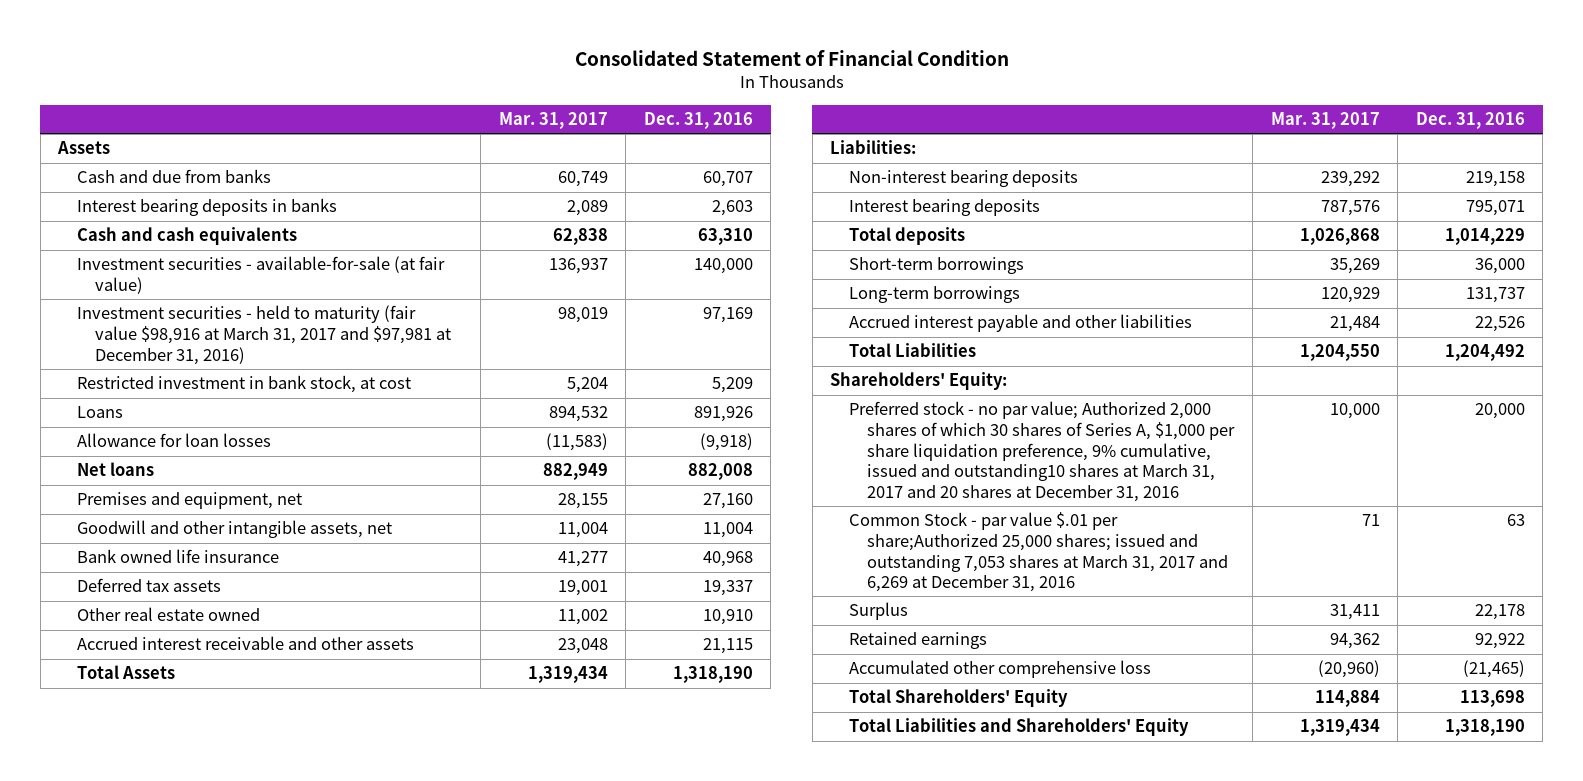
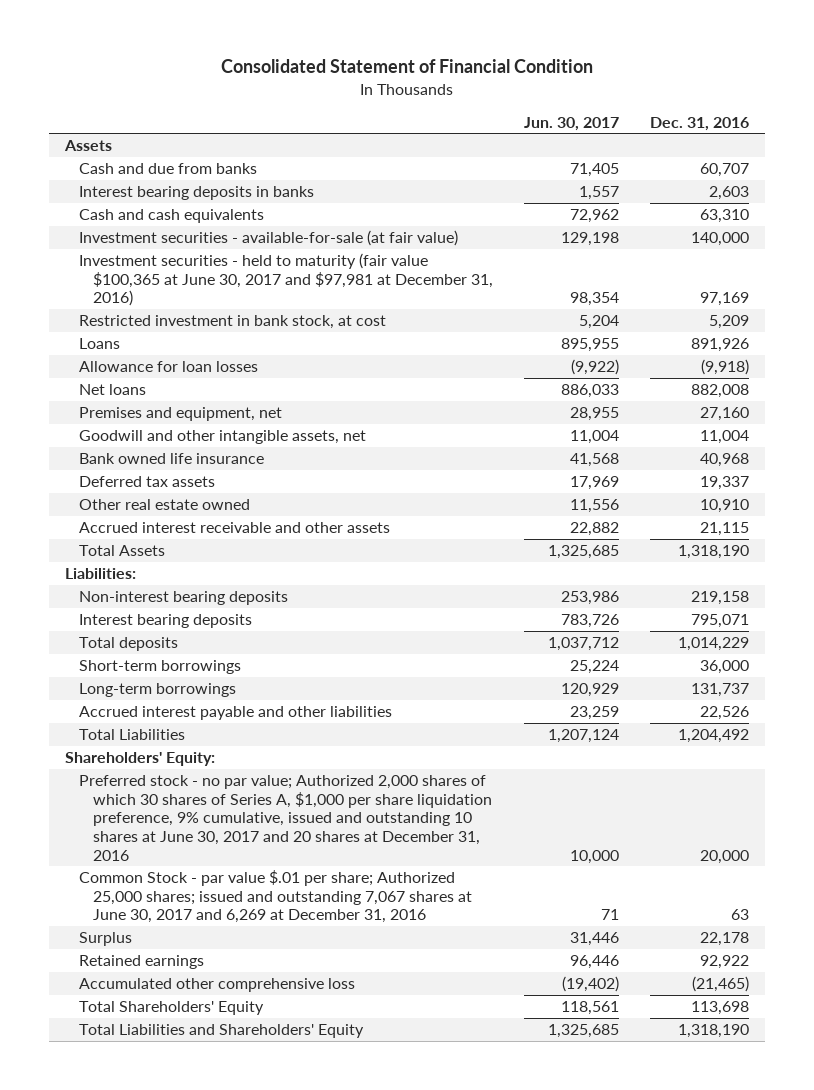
[498,112,608,130] Mar. 31, 2017 -> none
none -> [524,116,620,131] Jun. 30, 2017
[76,305,452,365] Investment securities - held to maturity (fair value $98,916 at March 31, 2017 and $97,981 at December 31, 2016) -> [78,253,493,307] Investment securities - held to maturity (fair value $100,365 at June 30, 2017 and $97,981 at December 31, 2016)
[848,401,1236,502] Preferred stock - no par value; Authorized 2,000 shares of which 30 shares of Series A, $1,000 per share liquidation preference, 9% cumulative, issued and outstanding10 shares at March 31, 2017 and 20 shares at December 31, 2016 -> [78,775,492,861] Preferred stock - no par value; Authorized 2,000 shares of which 30 shares of Series A, $1,000 per share liquidation preference, 9% cumulative, issued and outstanding 10 shares at June 30, 2017 and 20 shares at December 31, 2016
[848,512,1229,593] Common Stock - par value $.01 per share;Authorized 25,000 shares; issued and outstanding 7,053 shares at March 31, 2017 and 6,269 at December 31, 2016 -> [78,870,472,924] Common Stock - par value $.01 per share; Authorized 25,000 shares; issued and outstanding 7,067 shares at June 30, 2017 and 6,269 at December 31, 2016

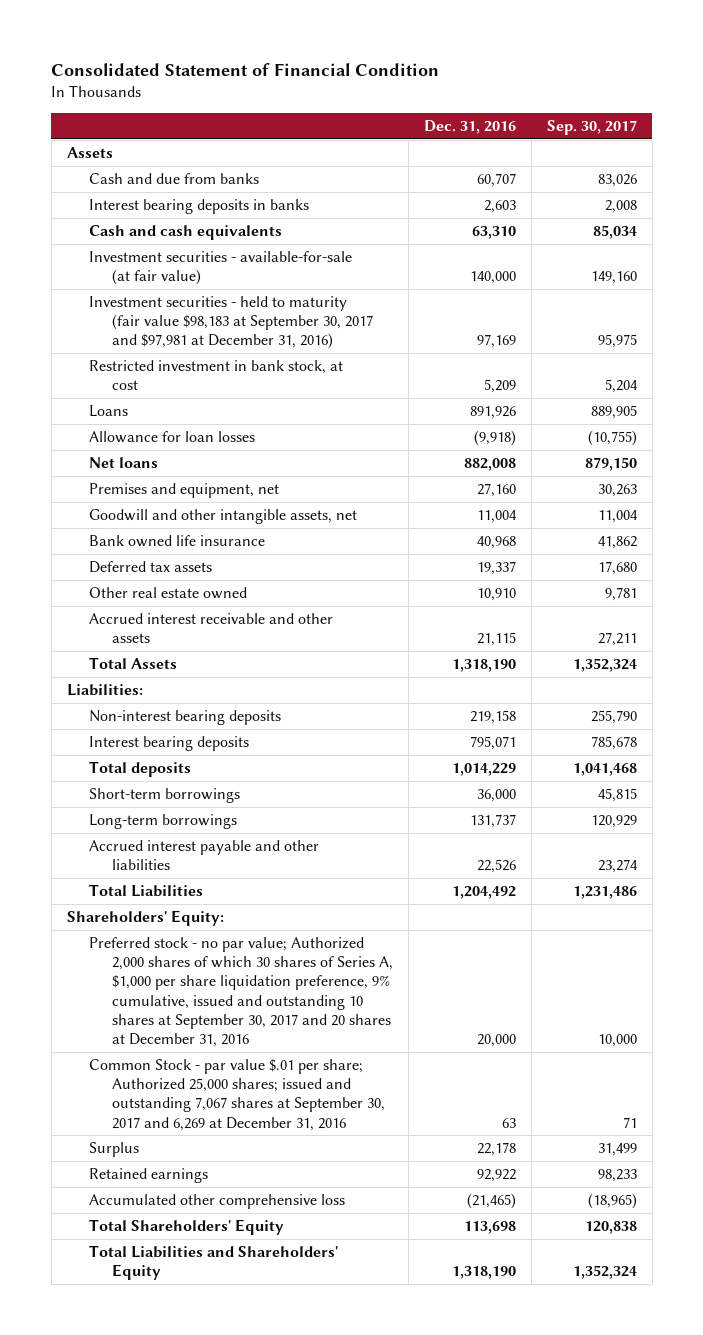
[524,116,620,131] Jun. 30, 2017 -> none
none -> [546,120,637,136] Sep. 30, 2017
[78,253,493,307] Investment securities - held to maturity (fair value $100,365 at June 30, 2017 and $97,981 at December 31, 2016) -> [89,295,373,350] Investment securities - held to maturity (fair value $98,183 at September 30, 2017 and $97,981 at December 31, 2016)
[78,775,492,861] Preferred stock - no par value; Authorized 2,000 shares of which 30 shares of Series A, $1,000 per share liquidation preference, 9% cumulative, issued and outstanding 10 shares at June 30, 2017 and 20 shares at December 31, 2016 -> [89,936,393,1048] Preferred stock - no par value; Authorized 2,000 shares of which 30 shares of Series A, $1,000 per share liquidation preference, 9% cumulative, issued and outstanding 10 shares at September 30, 2017 and 20 shares at December 31, 2016
[78,870,472,924] Common Stock - par value $.01 per share; Authorized 25,000 shares; issued and outstanding 7,067 shares at June 30, 2017 and 6,269 at December 31, 2016 -> [89,1058,385,1131] Common Stock - par value $.01 per share; Authorized 25,000 shares; issued and outstanding 7,067 shares at September 30, 2017 and 6,269 at December 31, 2016

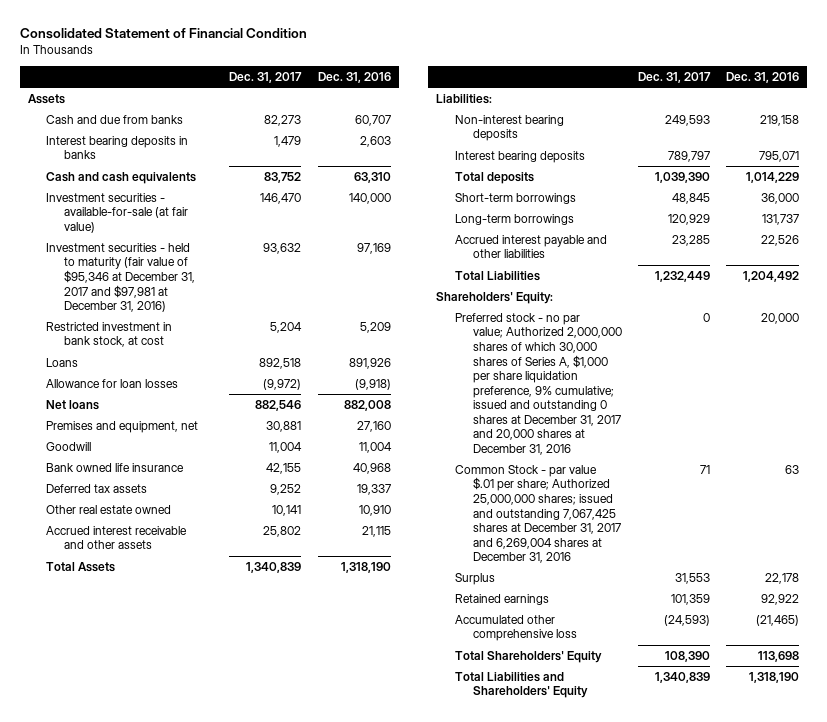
[546,120,637,136] Sep. 30, 2017 -> none
none -> [229,71,303,83] Dec. 31, 2017
[89,295,373,350] Investment securities - held to maturity (fair value $98,183 at September 30, 2017 and $97,981 at December 31, 2016) -> [45,242,196,313] Investment securities - held to maturity (fair value of $95,346 at December 31, 2017 and $97,981 at December 31, 2016)
[89,508,358,524] Goodwill and other intangible assets, net -> [45,441,91,451] Goodwill
[89,936,393,1048] Preferred stock - no par value; Authorized 2,000 shares of which 30 shares of Series A, $1,000 per share liquidation preference, 9% cumulative, issued and outstanding 10 shares at September 30, 2017 and 20 shares at December 31, 2016 -> [454,312,622,455] Preferred stock - no par value; Authorized 2,000,000 shares of which 30,000 shares of Series A, $1,000 per share liquidation preference, 9% cumulative; issued and outstanding 0 shares at December 31, 2017 and 20,000 shares at December 31, 2016
[89,1058,385,1131] Common Stock - par value $.01 per share; Authorized 25,000 shares; issued and outstanding 7,067 shares at September 30, 2017 and 6,269 at December 31, 2016 -> [454,464,621,564] Common Stock - par value $.01 per share; Authorized 25,000,000 shares; issued and outstanding 7,067,425 shares at December 31, 2017 and 6,269,004 shares at December 31, 2016

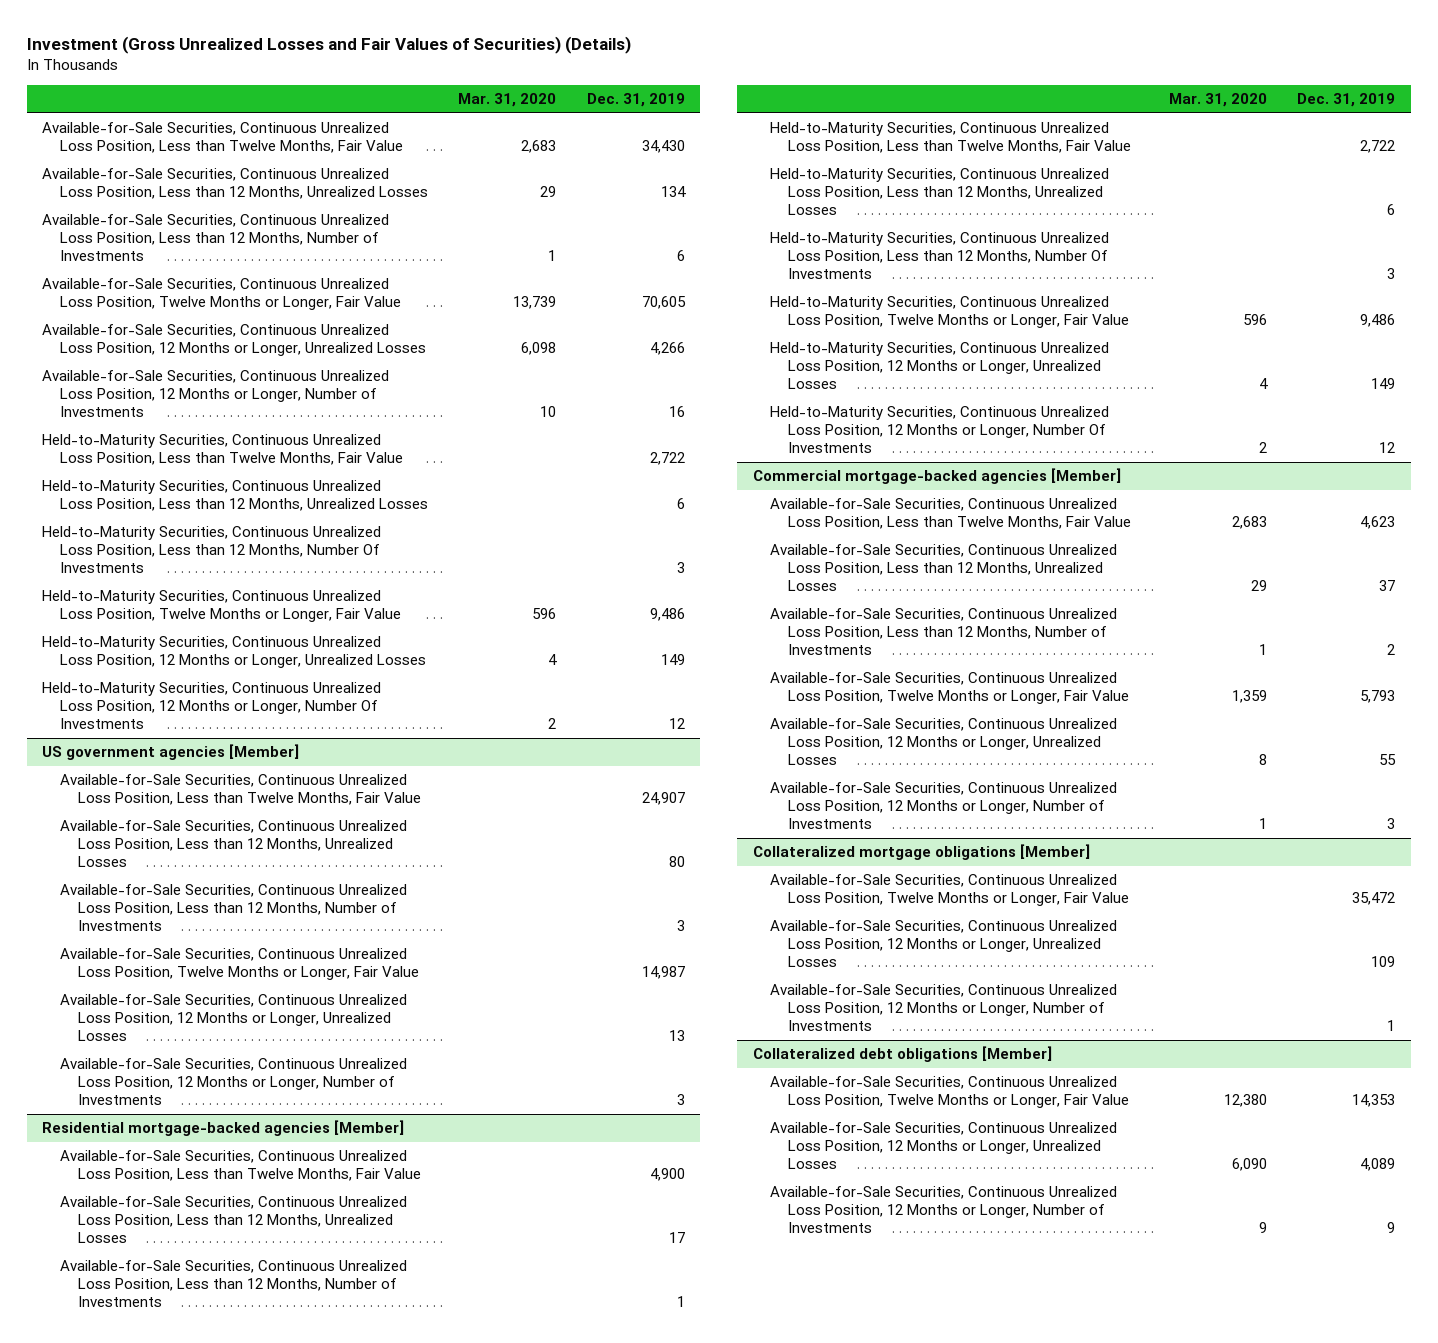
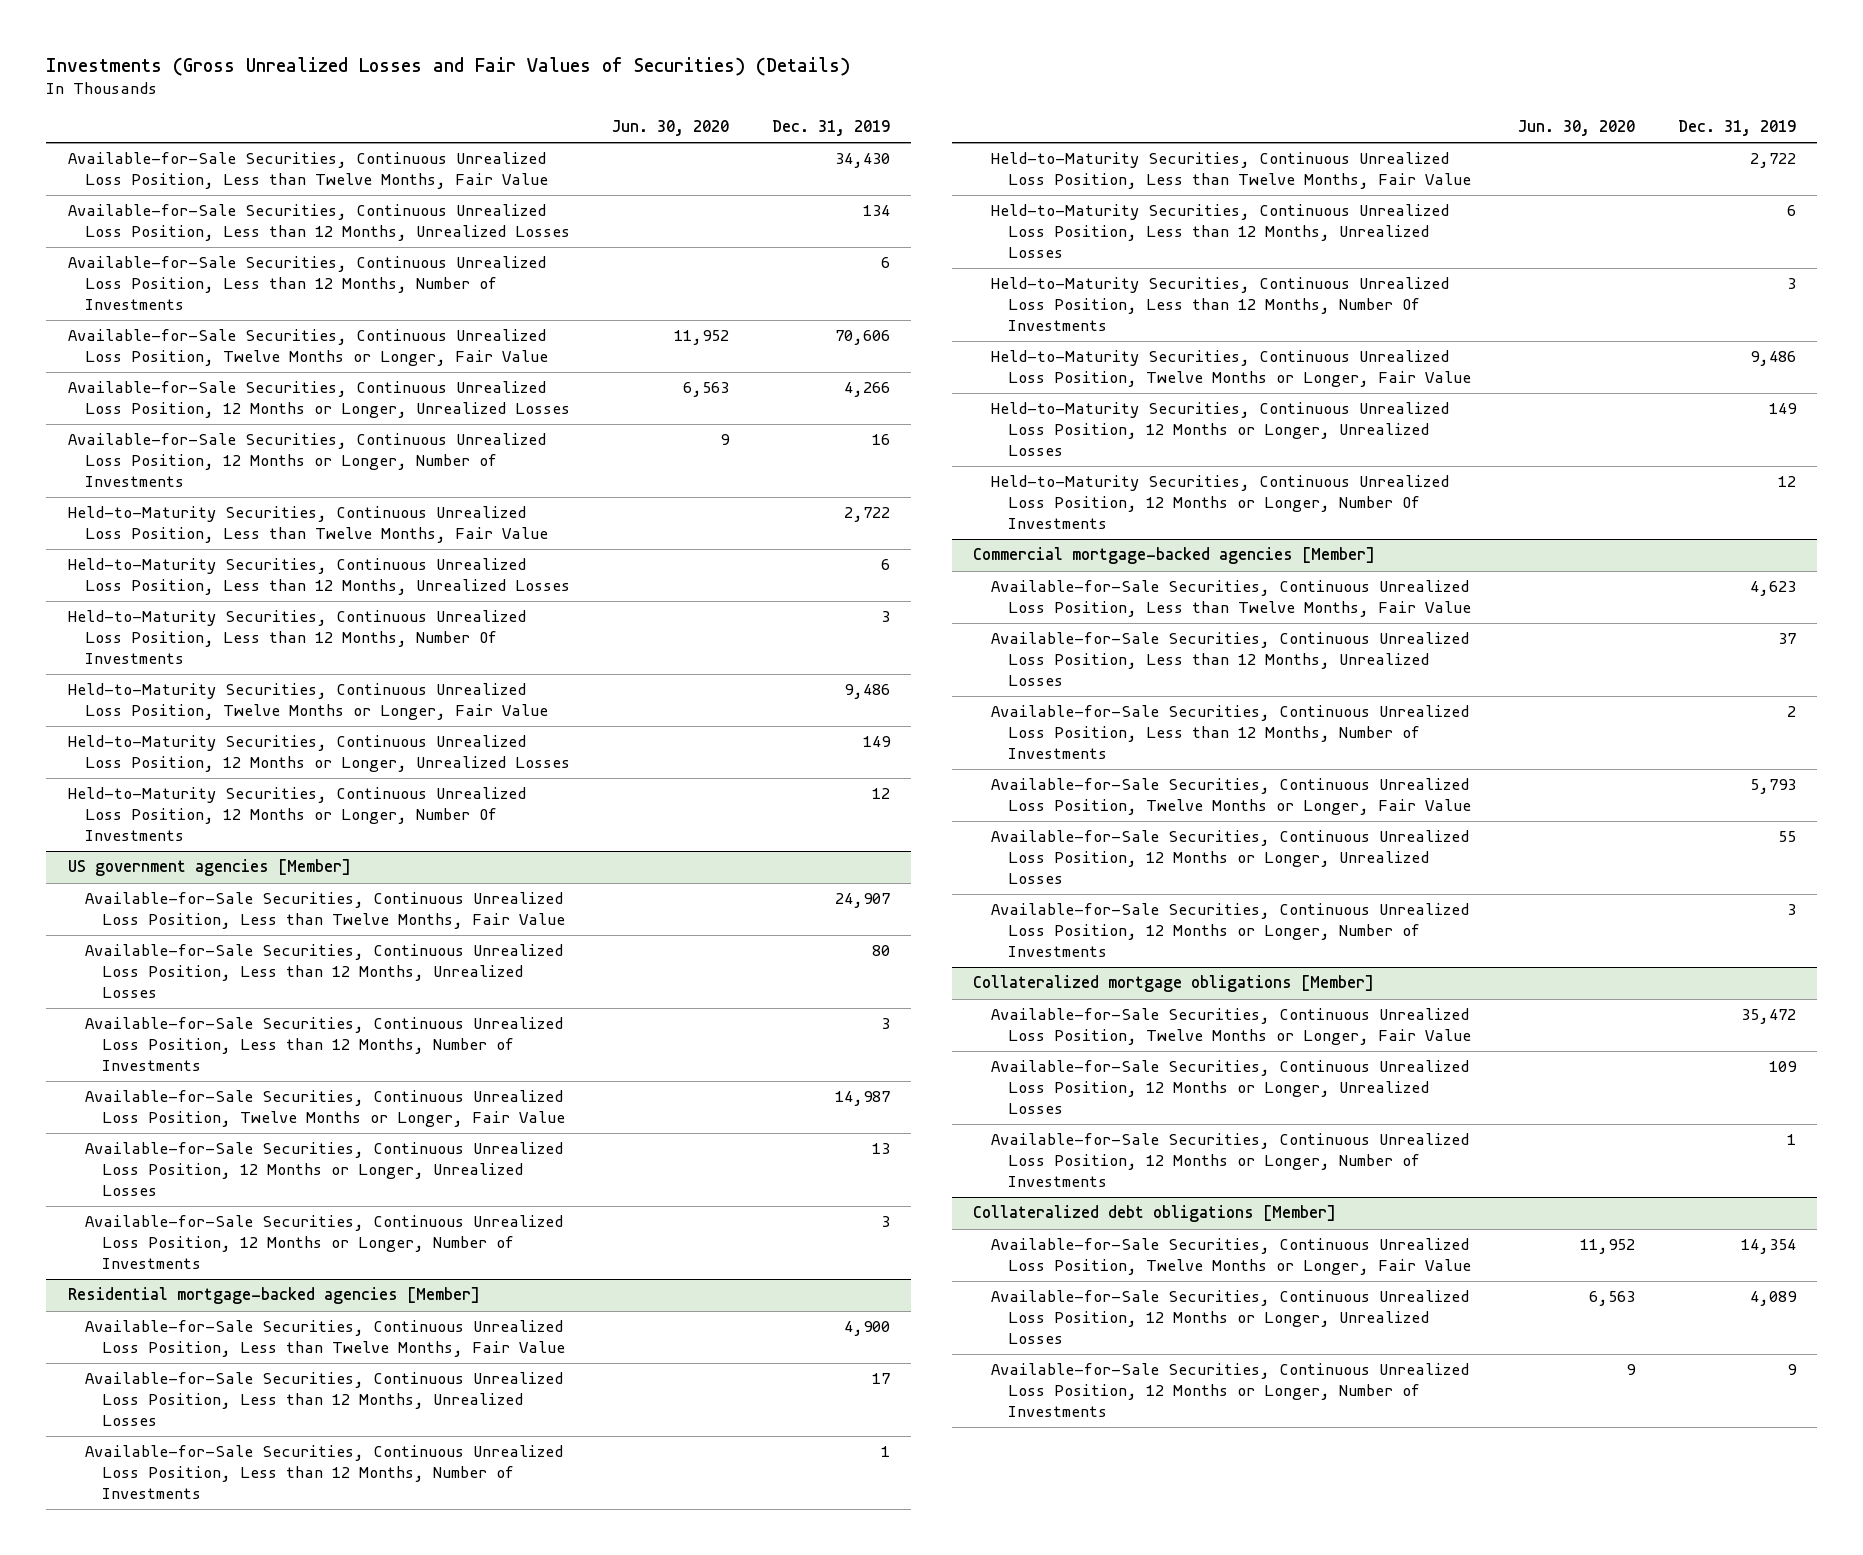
[26,35,631,54] Investment (Gross Unrealized Losses and Fair Values of Securities) (Details) -> [46,57,851,77] Investments (Gross Unrealized Losses and Fair Values of Securities) (Details)
[458,92,557,107] Mar. 31, 2020 -> none
none -> [612,120,730,137] Jun. 30, 2020
[642,296,687,310] 70,605 -> [834,330,890,346] 70,606
[1352,1094,1396,1108] 14,353 -> [1740,1239,1796,1255] 14,354

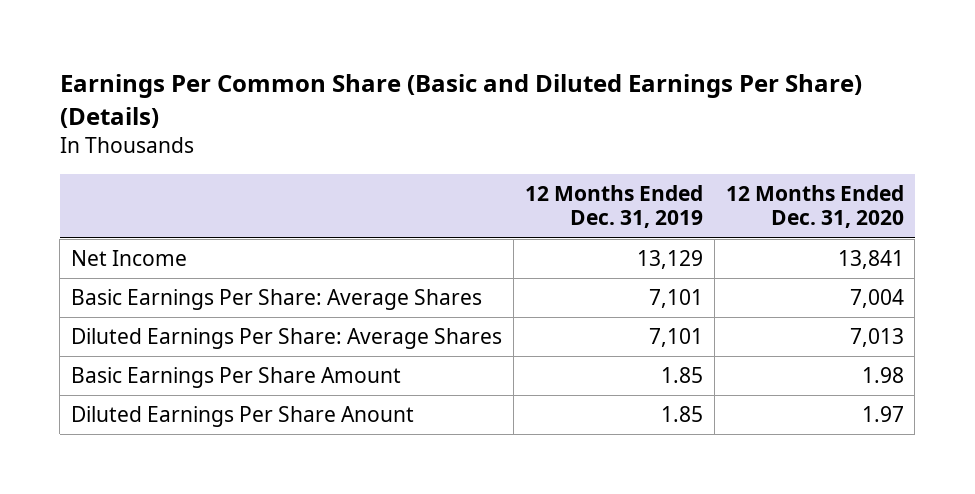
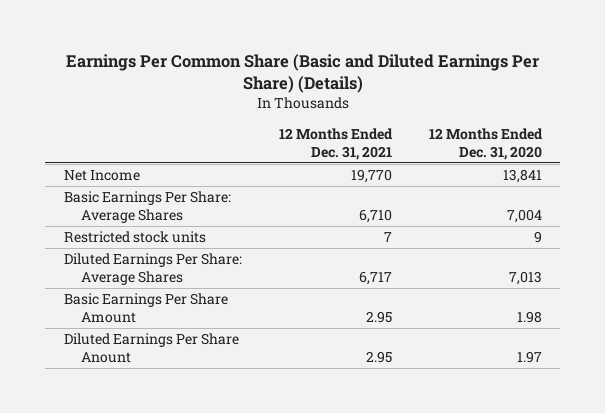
[524,184,703,229] 12 Months Ended Dec. 31, 2019 -> none
none -> [278,128,393,160] 12 Months Ended Dec. 31, 2021
none -> [63,231,206,244] Restricted stock units

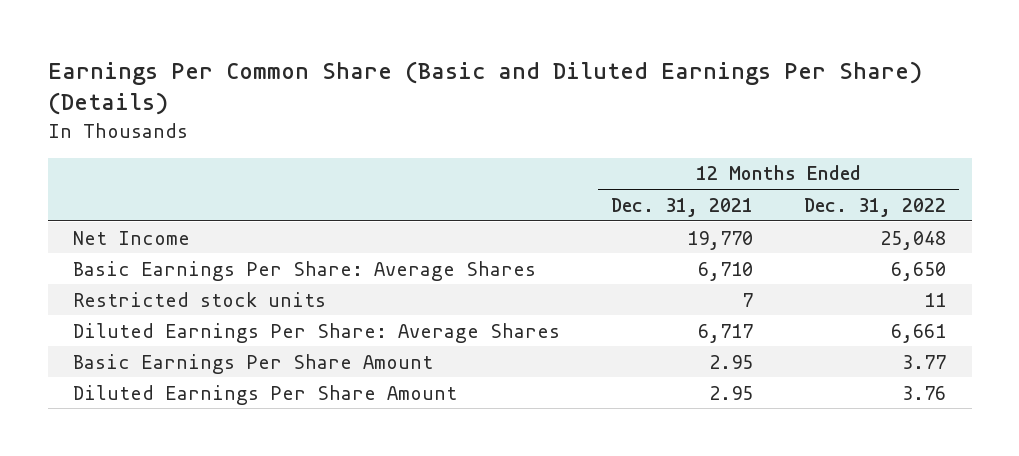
[428,128,543,160] 12 Months Ended Dec. 31, 2020 -> none
none -> [804,197,947,217] Dec. 31, 2022
[63,333,239,364] Diluted Earnings Per Share Anount -> [73,384,458,405] Diluted Earnings Per Share Amount

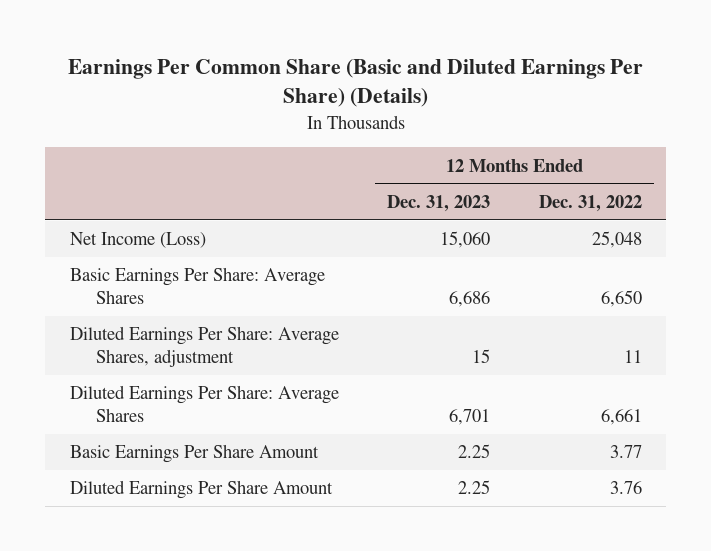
[611,197,754,217] Dec. 31, 2021 -> none
none -> [387,194,491,212] Dec. 31, 2023
[73,230,191,245] Net Income -> [69,232,206,249] Net Income (Loss)
[73,291,327,307] Restricted stock units -> [69,326,339,368] Diluted Earnings Per Share: Average Shares, adjustment

